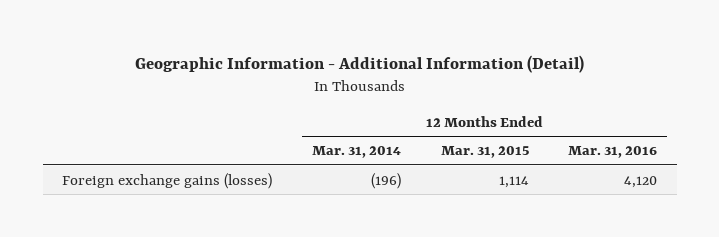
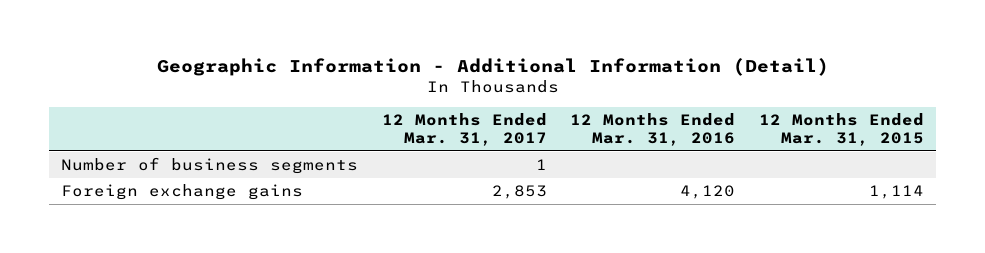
[311,146,401,159] Mar. 31, 2014 -> none
none -> [381,113,547,146] 12 Months Ended Mar. 31, 2017
none -> [61,157,359,175] Number of business segments
[62,172,273,189] Foreign exchange gains (losses) -> [61,184,304,201] Foreign exchange gains

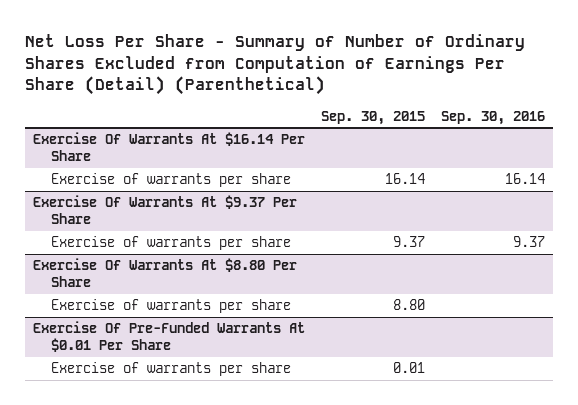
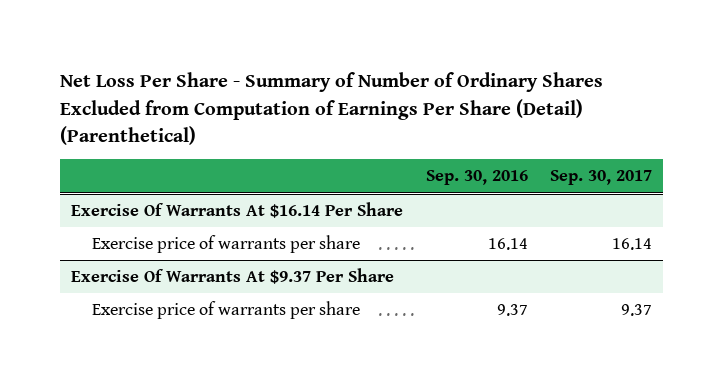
[321,110,426,125] Sep. 30, 2015 -> none
none -> [549,170,652,186] Sep. 30, 2017
[51,173,292,188] Exercise of warrants per share -> [92,235,361,254] Exercise price of warrants per share
[33,258,298,288] Exercise Of Warrants At $8.80 Per Share -> none
[51,299,292,314] Exercise of warrants per share -> none
[33,321,306,353] Exercise Of Pre-Funded Warrants At $0.01 Per Share -> none
[51,362,292,377] Exercise of warrants per share -> none
[51,236,292,251] Exercise of warrants per share -> [92,301,361,320] Exercise price of warrants per share

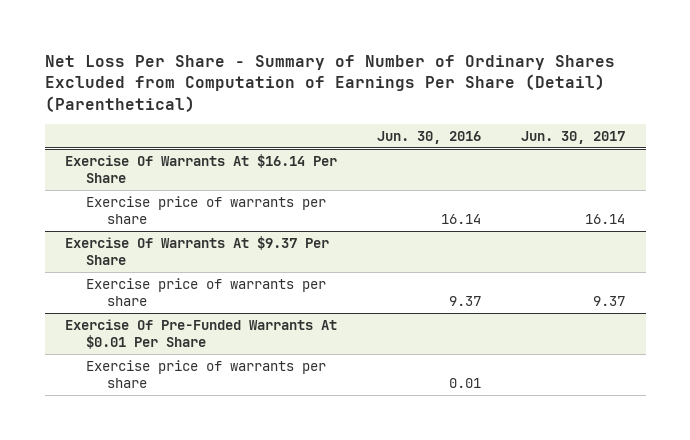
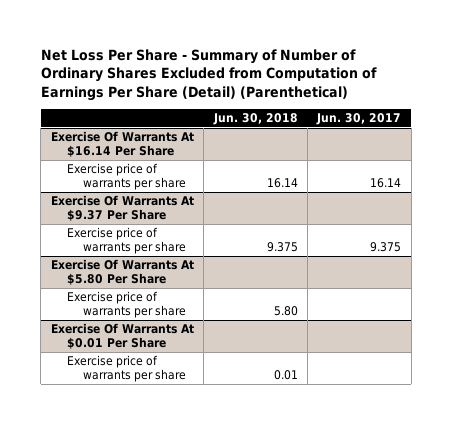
[377,131,482,145] Jun. 30, 2016 -> none
none -> [212,113,298,126] Jun. 30, 2018
[64,318,337,350] Exercise Of Pre-Funded Warrants At $0.01 Per Share -> none
[86,359,327,389] Exercise price of warrants per share -> none
[593,296,626,307] 9.37 -> [370,242,402,253] 9.375
none -> [50,259,194,286] Exercise Of Warrants At $5.80 Per Share
none -> [67,291,187,319] Exercise price of warrants per share
none -> [50,323,194,350] Exercise Of Warrants At $0.01 Per Share
none -> [67,355,187,383] Exercise price of warrants per share

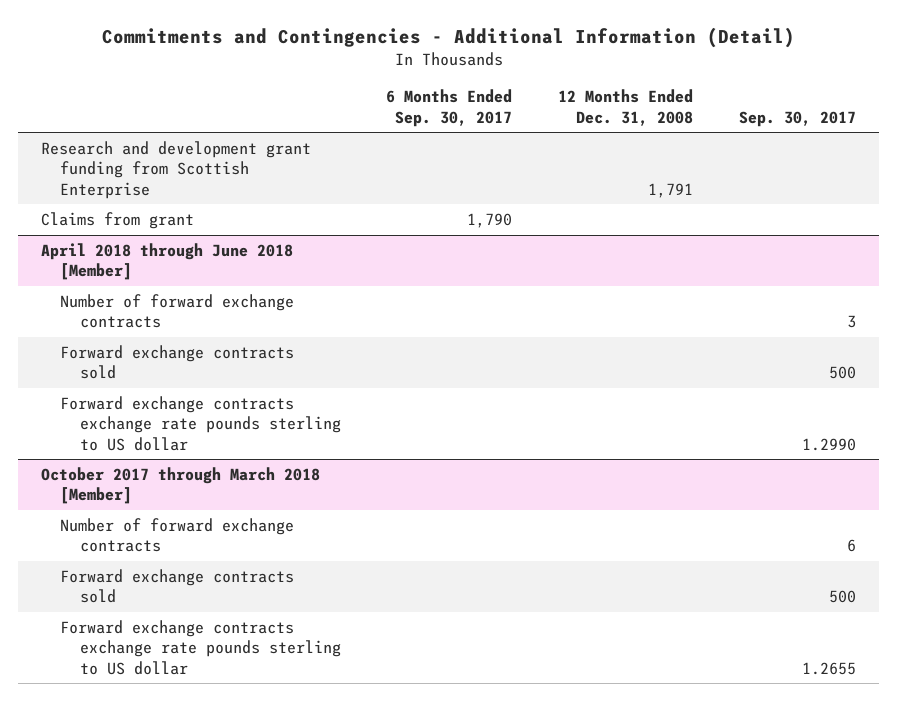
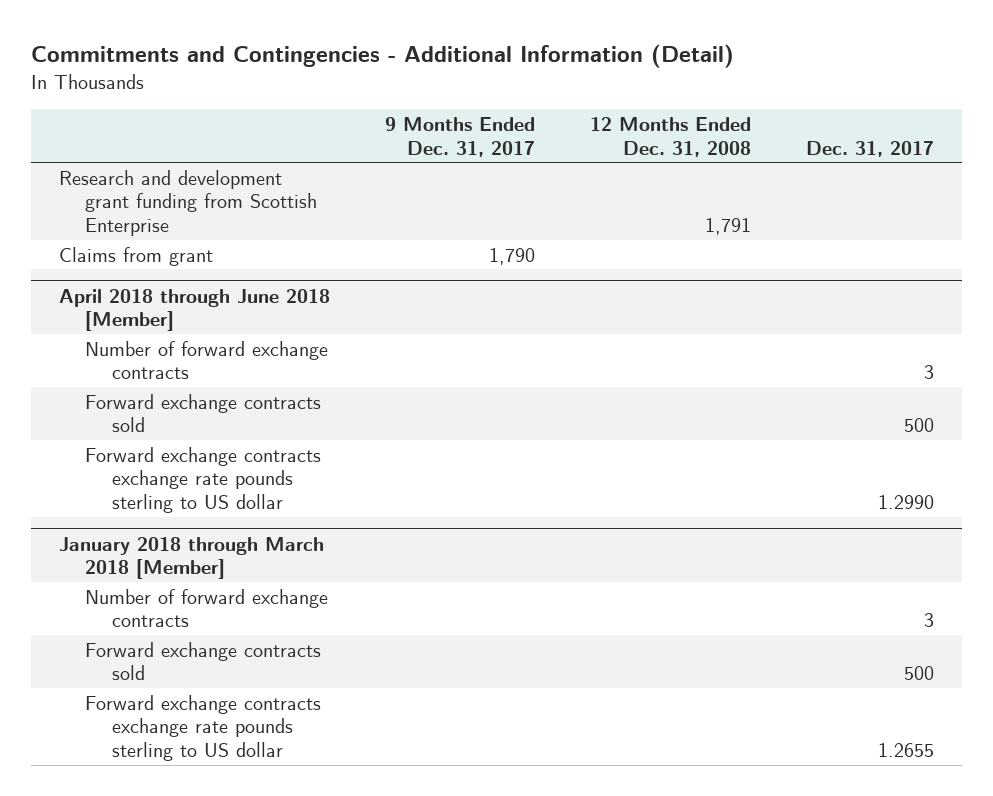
[386,89,513,127] 6 Months Ended Sep. 30, 2017 -> none
[738,110,856,127] Sep. 30, 2017 -> none
none -> [385,117,536,157] 9 Months Ended Dec. 31, 2017
none -> [806,140,935,157] Dec. 31, 2017
[41,466,321,505] October 2017 through March 2018 [Member] -> [58,536,324,580] January 2018 through March 2018 [Member]

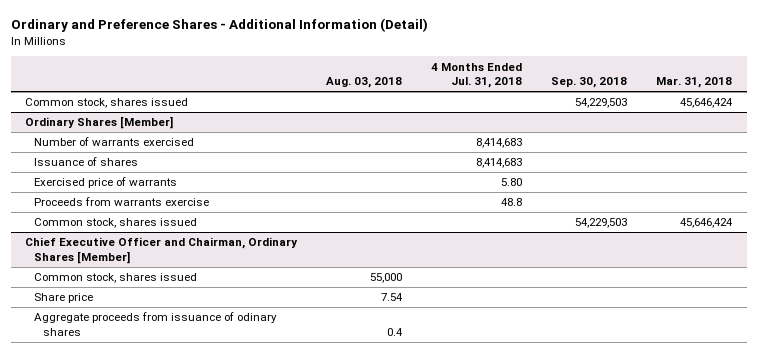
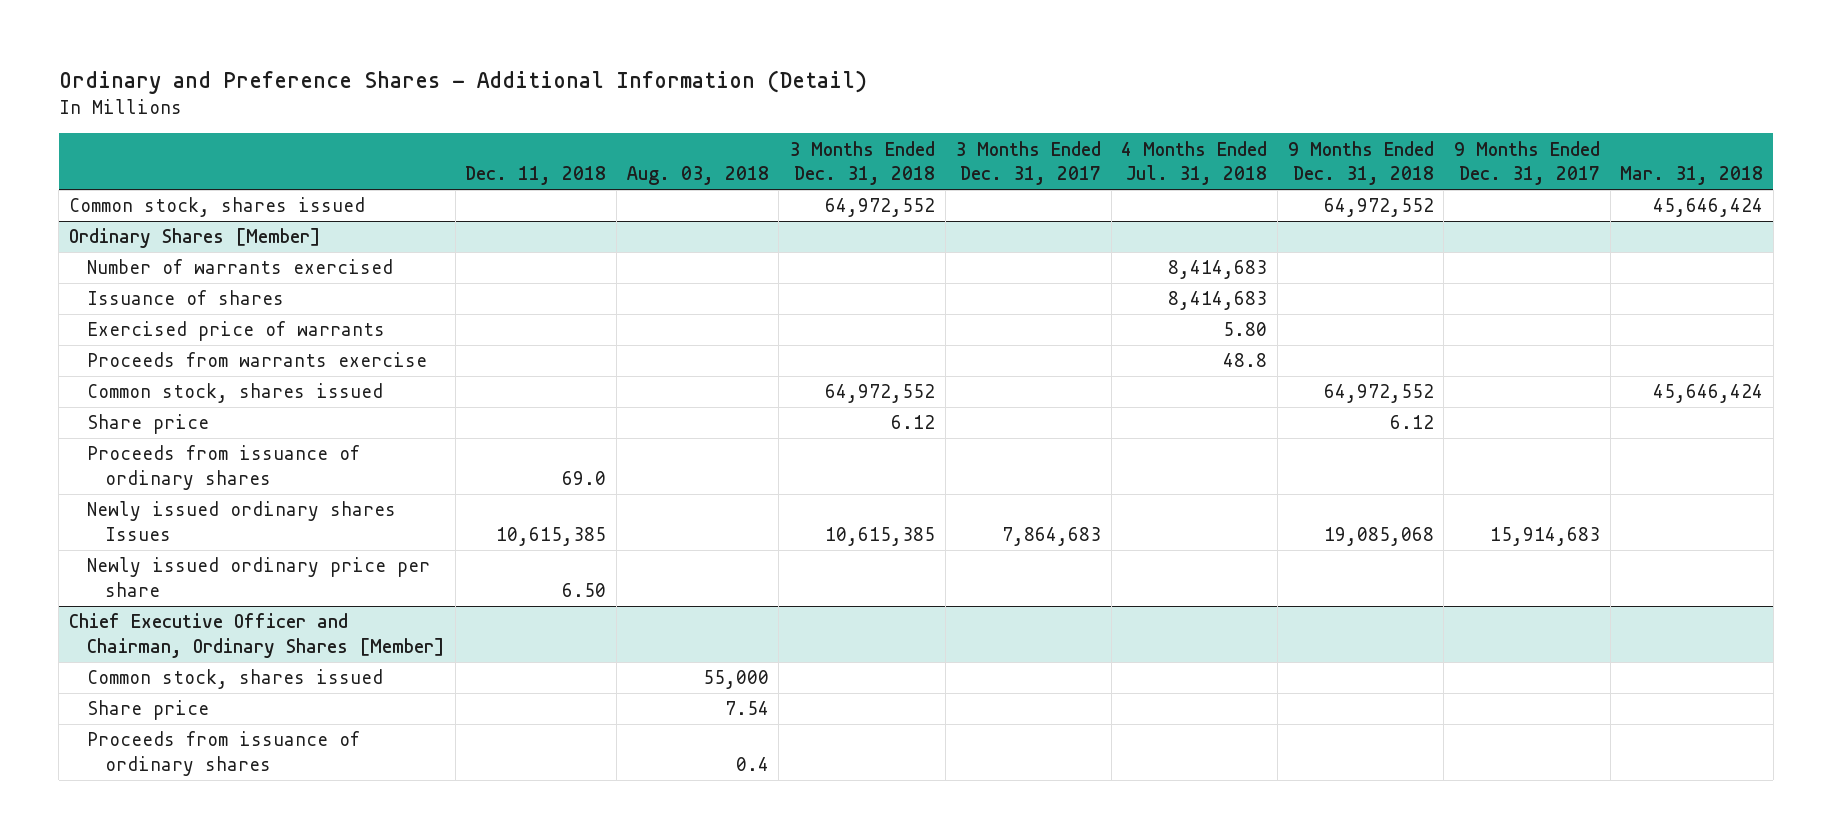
[551,77,628,89] Sep. 30, 2018 -> none
none -> [465,166,607,186] Dec. 11, 2018
none -> [788,140,935,186] 3 Months Ended Dec. 31, 2018
none -> [955,140,1102,186] 3 Months Ended Dec. 31, 2017
none -> [1287,140,1434,186] 9 Months Ended Dec. 31, 2018
none -> [1454,140,1601,186] 9 Months Ended Dec. 31, 2017
none -> [87,414,210,435] Share price
none -> [87,445,361,490] Proceeds from issuance of ordinary shares
none -> [87,501,397,541] Newly issued ordinary shares Issues
none -> [87,557,431,597] Newly issued ordinary price per share
[34,312,278,336] Aggregate proceeds from issuance of odinary shares -> [87,731,361,776] Proceeds from issuance of ordinary shares

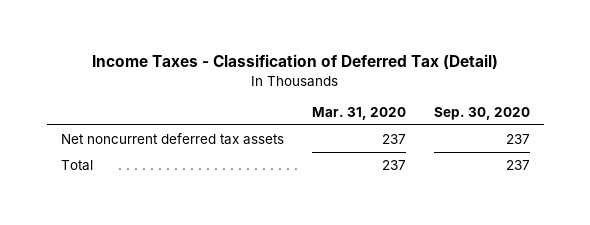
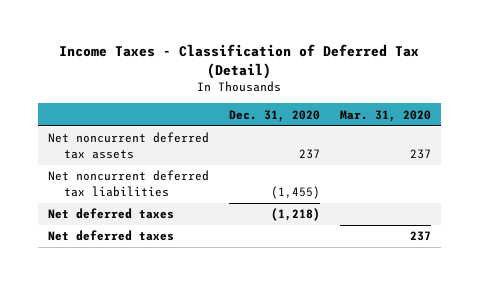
[433,106,530,120] Sep. 30, 2020 -> none
none -> [228,109,320,122] Dec. 31, 2020
none -> [47,170,209,197] Net noncurrent deferred tax liabilities
none -> [47,208,174,220] Net deferred taxes
[60,159,93,171] Total -> [47,230,174,242] Net deferred taxes

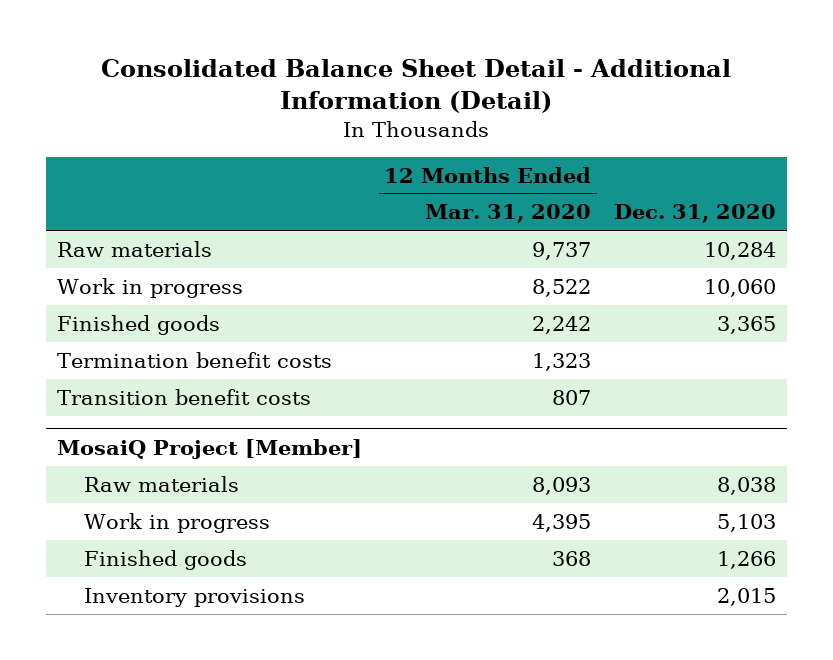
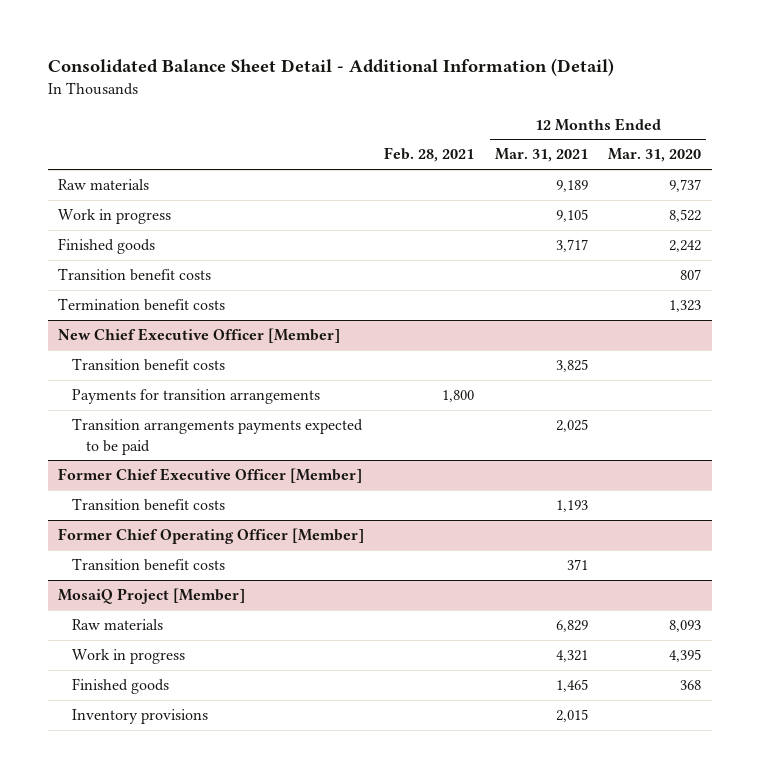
[613,204,776,224] Dec. 31, 2020 -> none
none -> [384,147,475,163] Feb. 28, 2021
none -> [494,148,588,163] Mar. 31, 2021
[57,351,333,368] Termination benefit costs -> [57,298,225,312] Termination benefit costs
none -> [57,328,340,344] New Chief Executive Officer [Member]
none -> [71,358,225,372] Transition benefit costs
none -> [71,389,320,405] Payments for transition arrangements
none -> [71,418,363,455] Transition arrangements payments expected to be paid
none -> [57,468,362,484] Former Chief Executive Officer [Member]
none -> [71,498,225,512] Transition benefit costs
none -> [57,528,364,545] Former Chief Operating Officer [Member]
none -> [71,558,225,572] Transition benefit costs

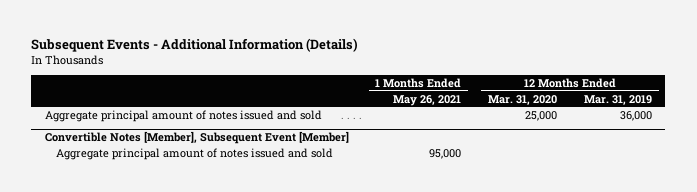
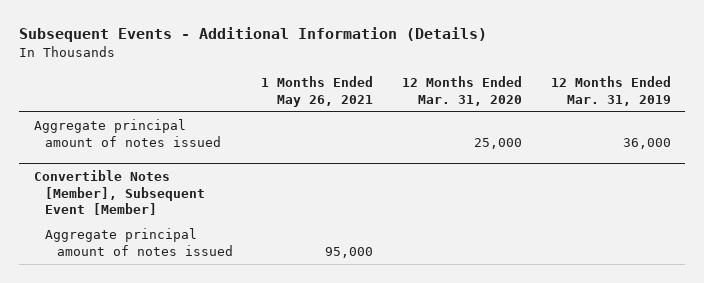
[44,109,322,122] Aggregate principal amount of notes issued and sold -> [33,119,222,148] Aggregate principal amount of notes issued
[55,147,333,160] Aggregate principal amount of notes issued and sold -> [45,228,233,257] Aggregate principal amount of notes issued

